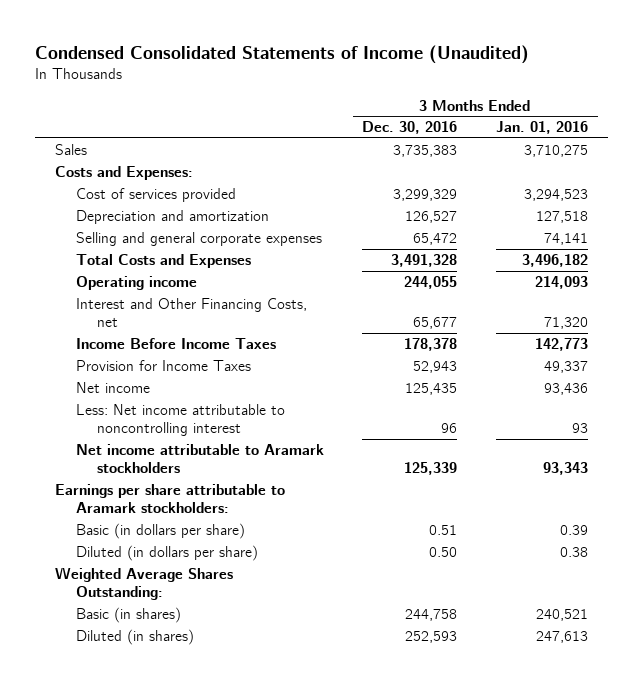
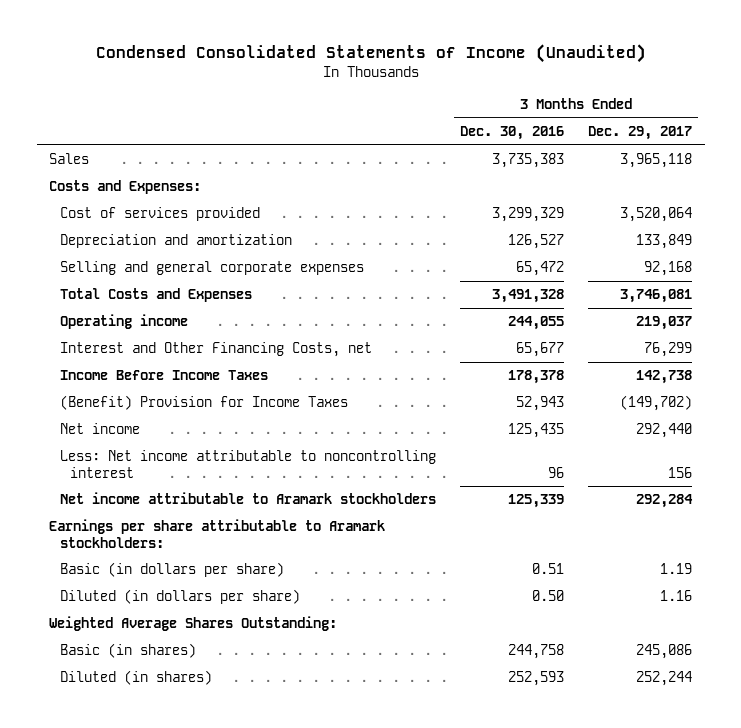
[496,121,589,135] Jan. 01, 2016 -> none
none -> [588,126,693,141] Dec. 29, 2017
[75,360,251,372] Provision for Income Taxes -> [59,395,348,411] (Benefit) Provision for Income Taxes

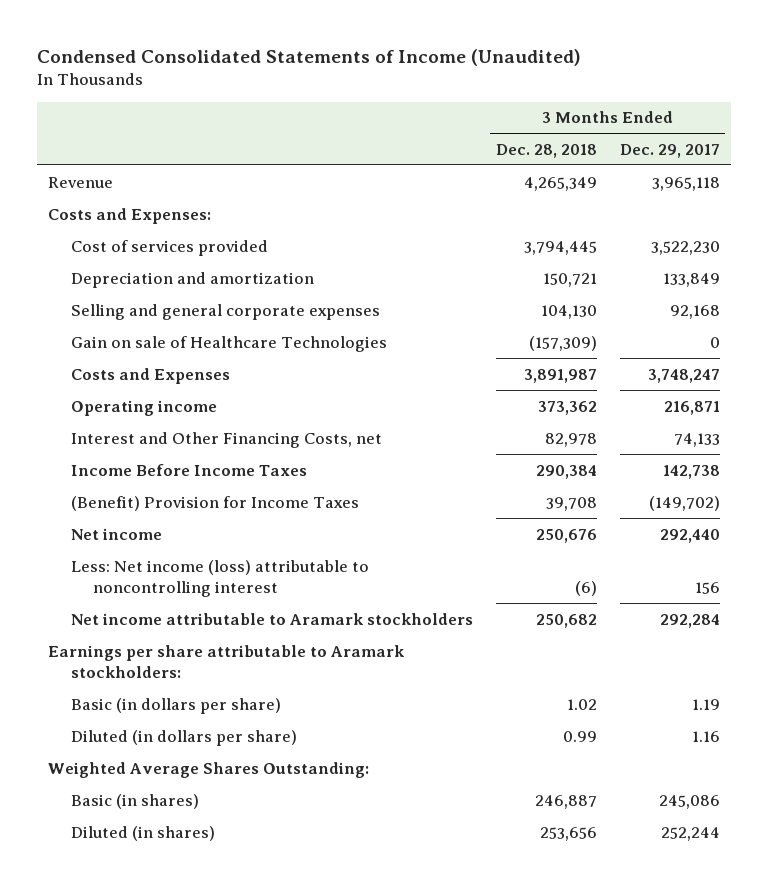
[459,126,564,141] Dec. 30, 2016 -> none
none -> [495,143,597,158] Dec. 28, 2018
[49,153,90,165] Sales -> [48,176,114,188] Revenue
[620,207,693,223] 3,520,064 -> [650,240,720,255] 3,522,230
none -> [70,335,387,352] Gain on sale of Healthcare Technologies
[59,288,252,303] Total Costs and Expenses -> [70,367,230,384] Costs and Expenses
[620,289,693,304] 3,746,081 -> [647,368,720,383] 3,748,247
[636,316,693,331] 219,037 -> [663,400,720,415] 216,871
[644,342,693,358] 76,299 -> [673,432,720,447] 74,133
[59,450,436,478] Less: Net income attributable to noncontrolling interest -> [70,559,369,597] Less: Net income (loss) attributable to noncontrolling interest

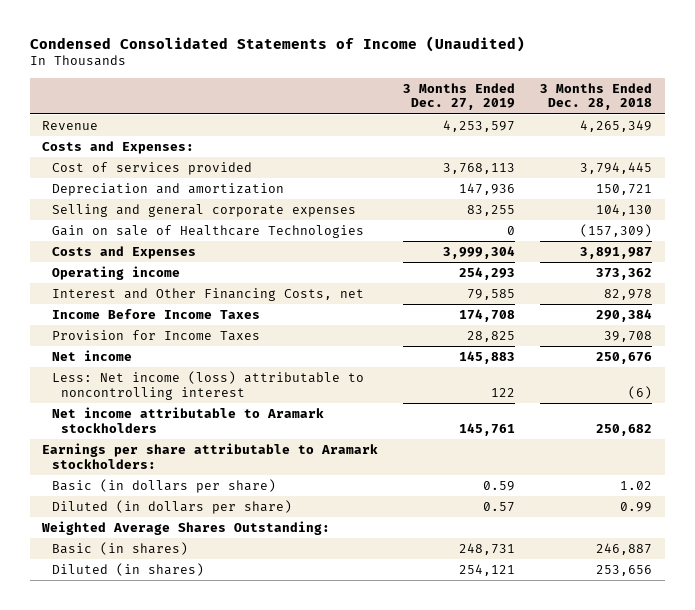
[619,143,720,158] Dec. 29, 2017 -> none
none -> [403,82,516,111] 3 Months Ended Dec. 27, 2019
[70,495,359,511] (Benefit) Provision for Income Taxes -> [51,329,260,341] Provision for Income Taxes

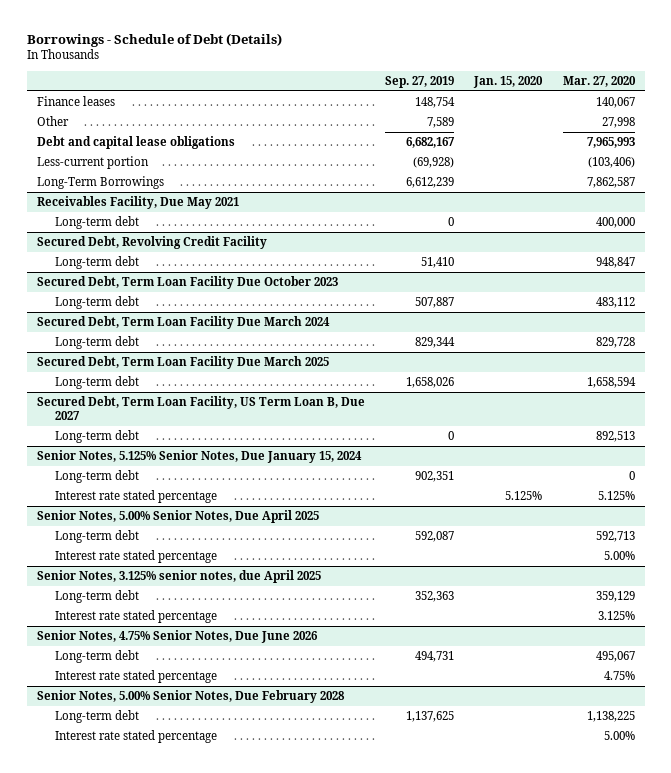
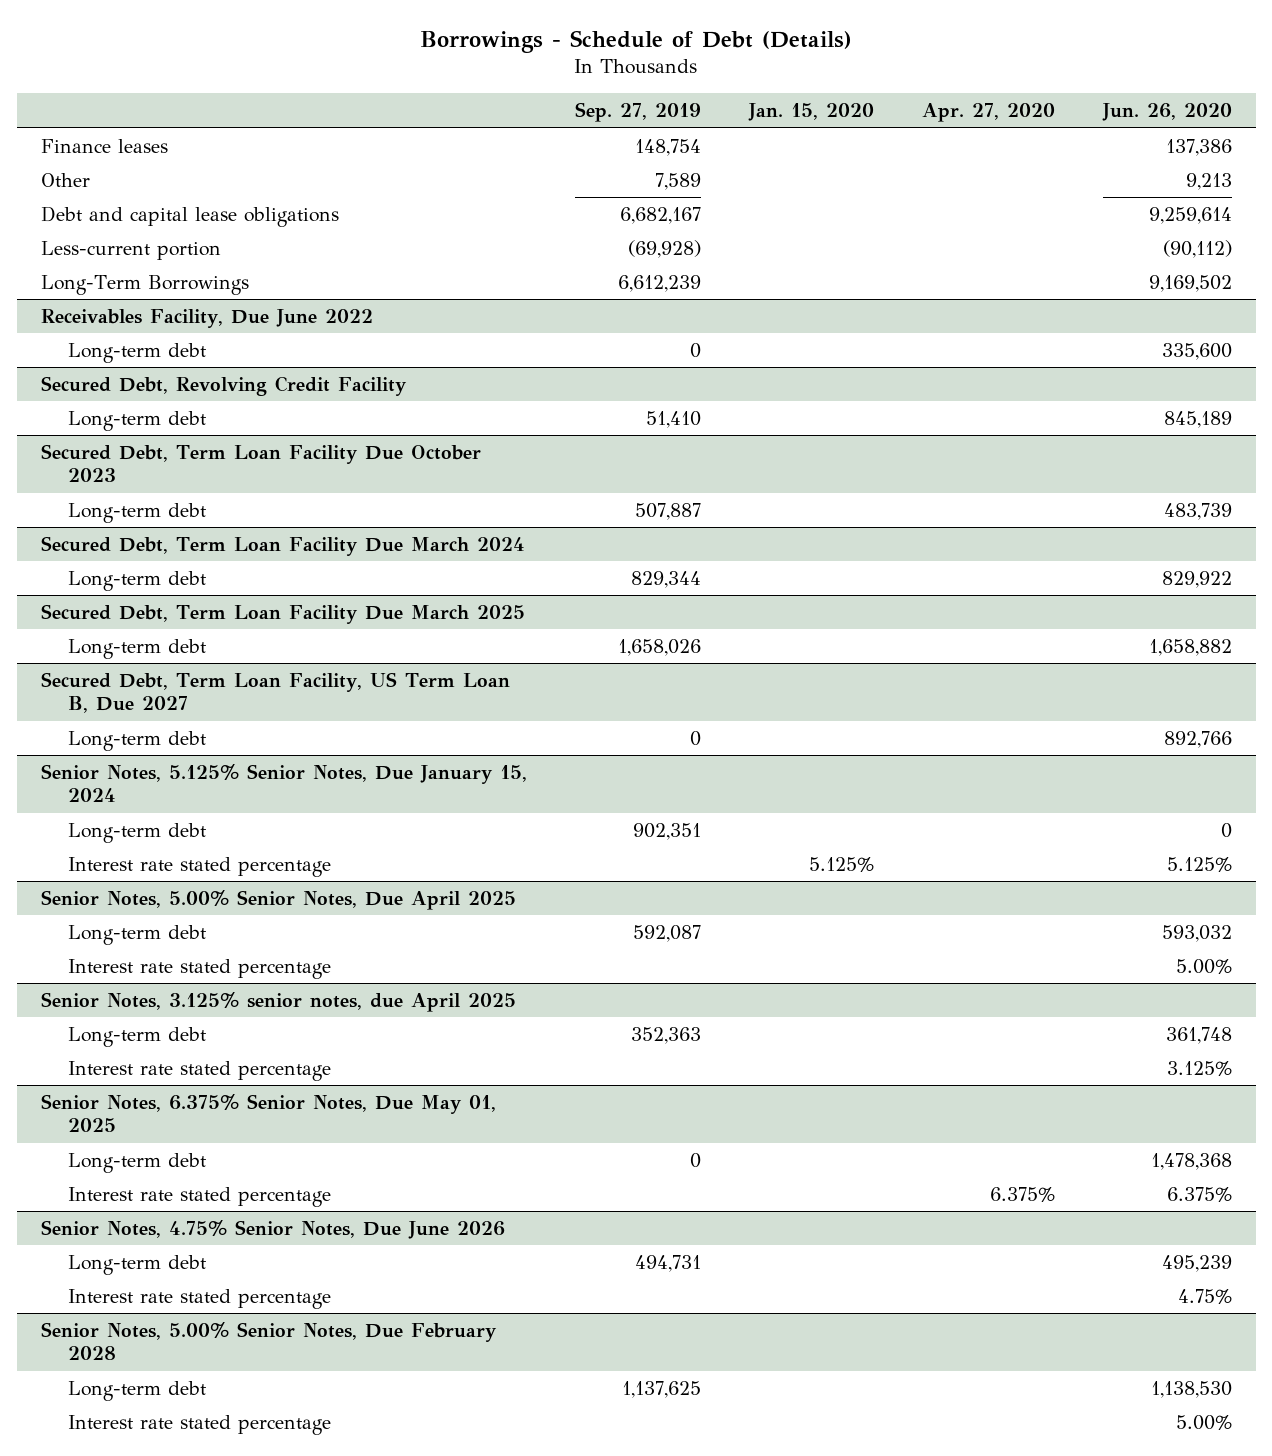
[562,75,636,87] Mar. 27, 2020 -> none
none -> [921,103,1055,123] Apr. 27, 2020
none -> [1101,103,1232,122] Jun. 26, 2020
[36,196,239,210] Receivables Facility, Due May 2021 -> none
none -> [40,308,373,328] Receivables Facility, Due June 2022
none -> [40,1092,496,1133] Senior Notes, 6.375% Senior Notes, Due May 01, 2025
none -> [67,1152,206,1173] Long-term debt
none -> [67,1186,331,1207] Interest rate stated percentage

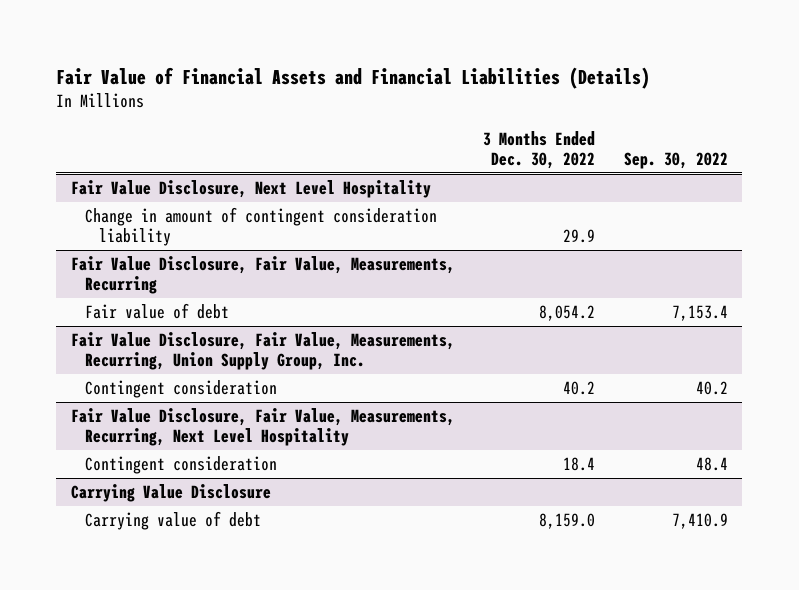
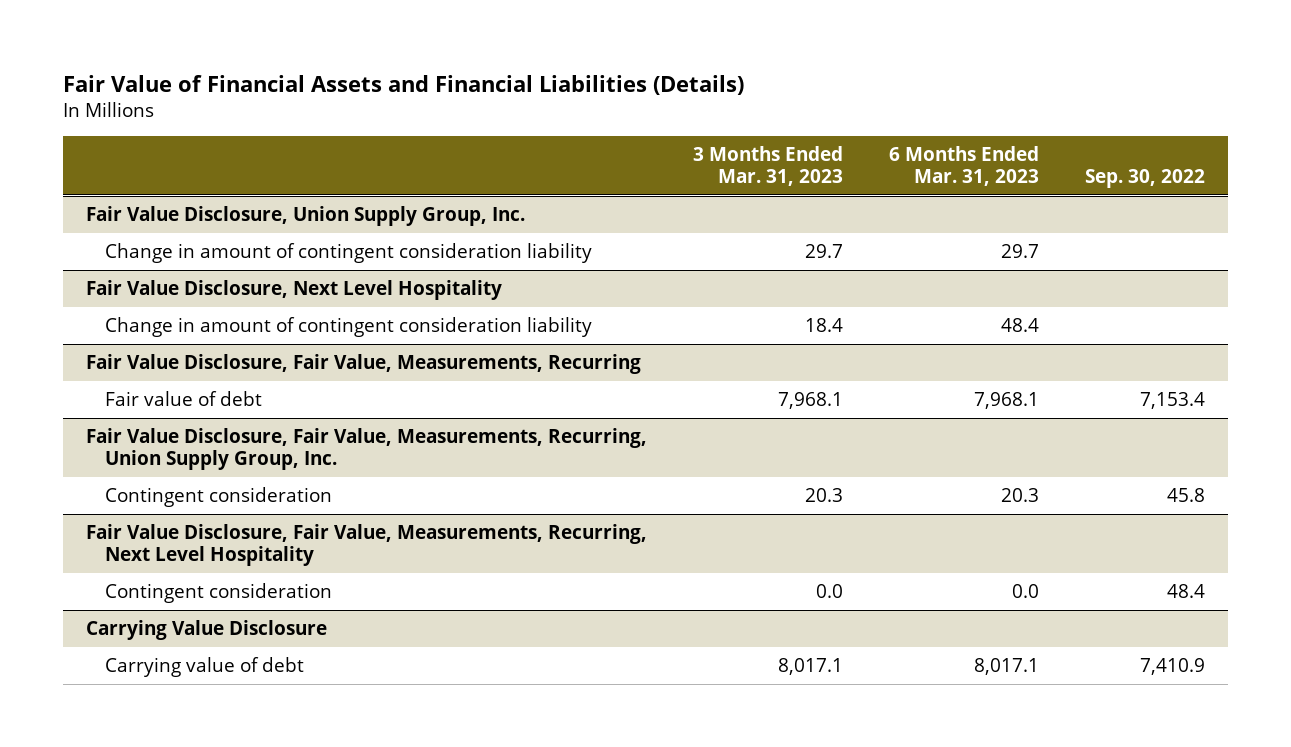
[483,130,596,170] 3 Months Ended Dec. 30, 2022 -> none
none -> [693,145,844,186] 3 Months Ended Mar. 31, 2023
none -> [888,145,1039,186] 6 Months Ended Mar. 31, 2023
none -> [86,205,526,226] Fair Value Disclosure, Union Supply Group, Inc.
none -> [104,242,592,263] Change in amount of contingent consideration liability
[695,380,728,395] 40.2 -> [1166,487,1205,502] 45.8

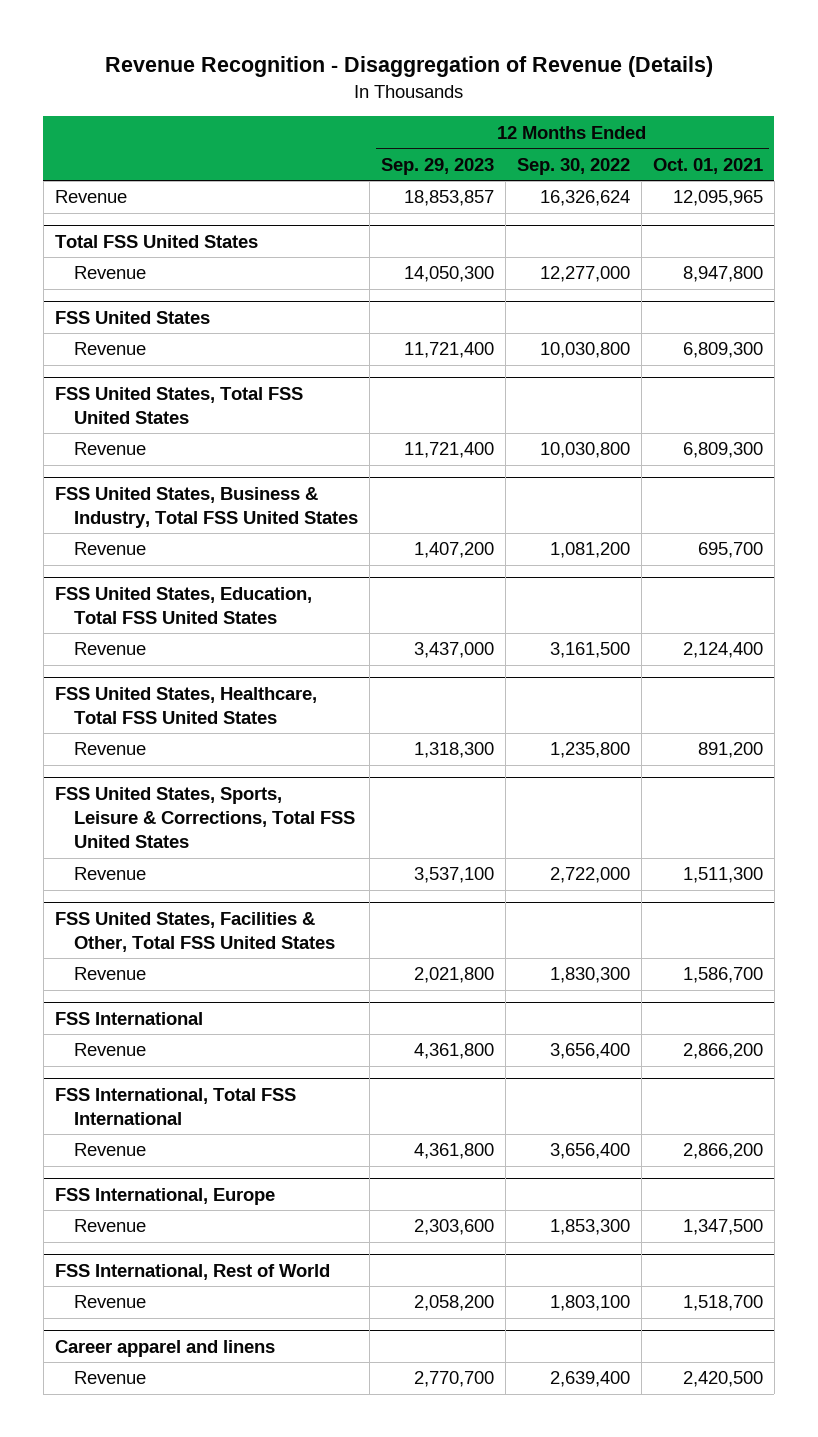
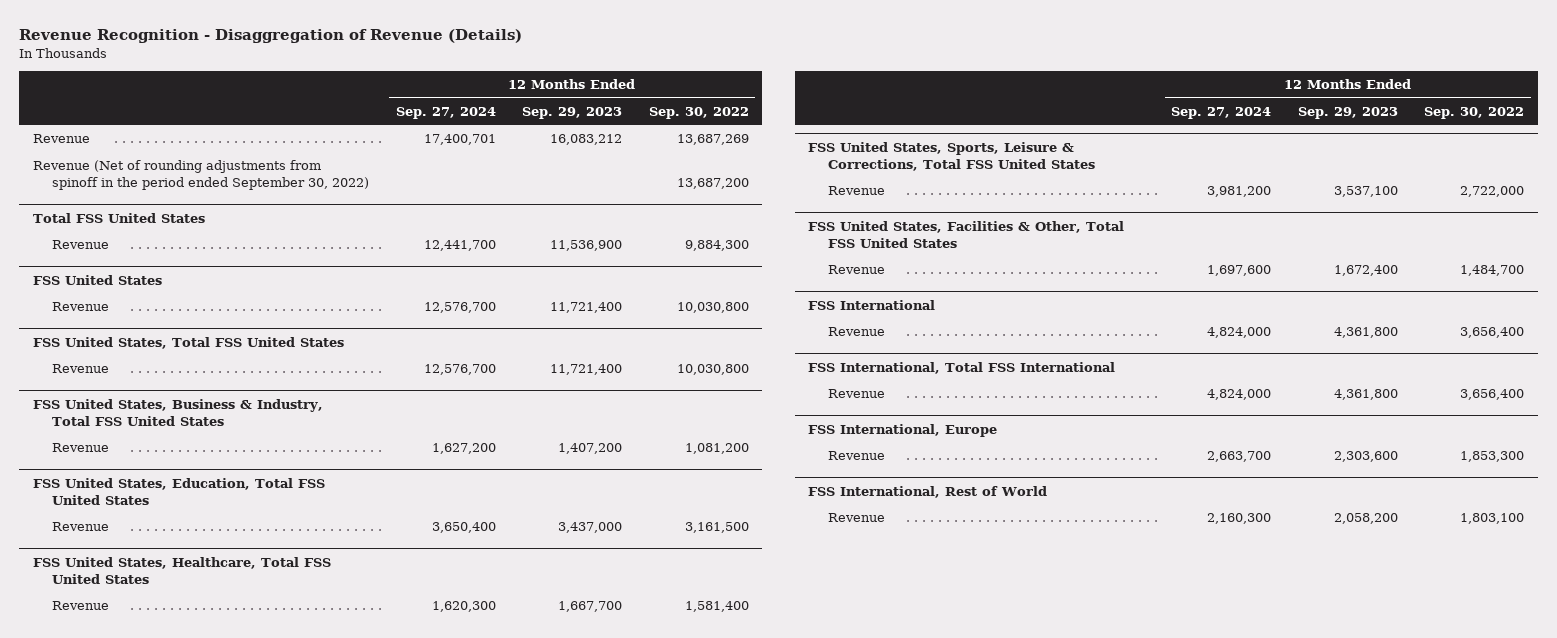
[653,157,764,174] Oct. 01, 2021 -> none
none -> [395,106,496,119] Sep. 27, 2024
[404,190,495,207] 18,853,857 -> [550,134,623,146] 16,083,212
[540,190,631,207] 16,326,624 -> [676,134,749,146] 13,687,269
none -> [32,160,370,191] Revenue (Net of rounding adjustments from spinoff in the period ended September 30, 2022)
[404,266,495,283] 14,050,300 -> [550,240,623,252] 11,536,900
[540,266,631,283] 12,277,000 -> [684,240,749,252] 9,884,300
[414,742,495,759] 1,318,300 -> [558,601,623,613] 1,667,700
[550,742,631,759] 1,235,800 -> [684,601,749,613] 1,581,400
[414,967,495,984] 2,021,800 -> [1333,265,1398,277] 1,672,400
[550,967,631,984] 1,830,300 -> [1460,265,1525,277] 1,484,700
[54,1339,275,1357] Career apparel and linens -> none
[74,1371,147,1385] Revenue -> none

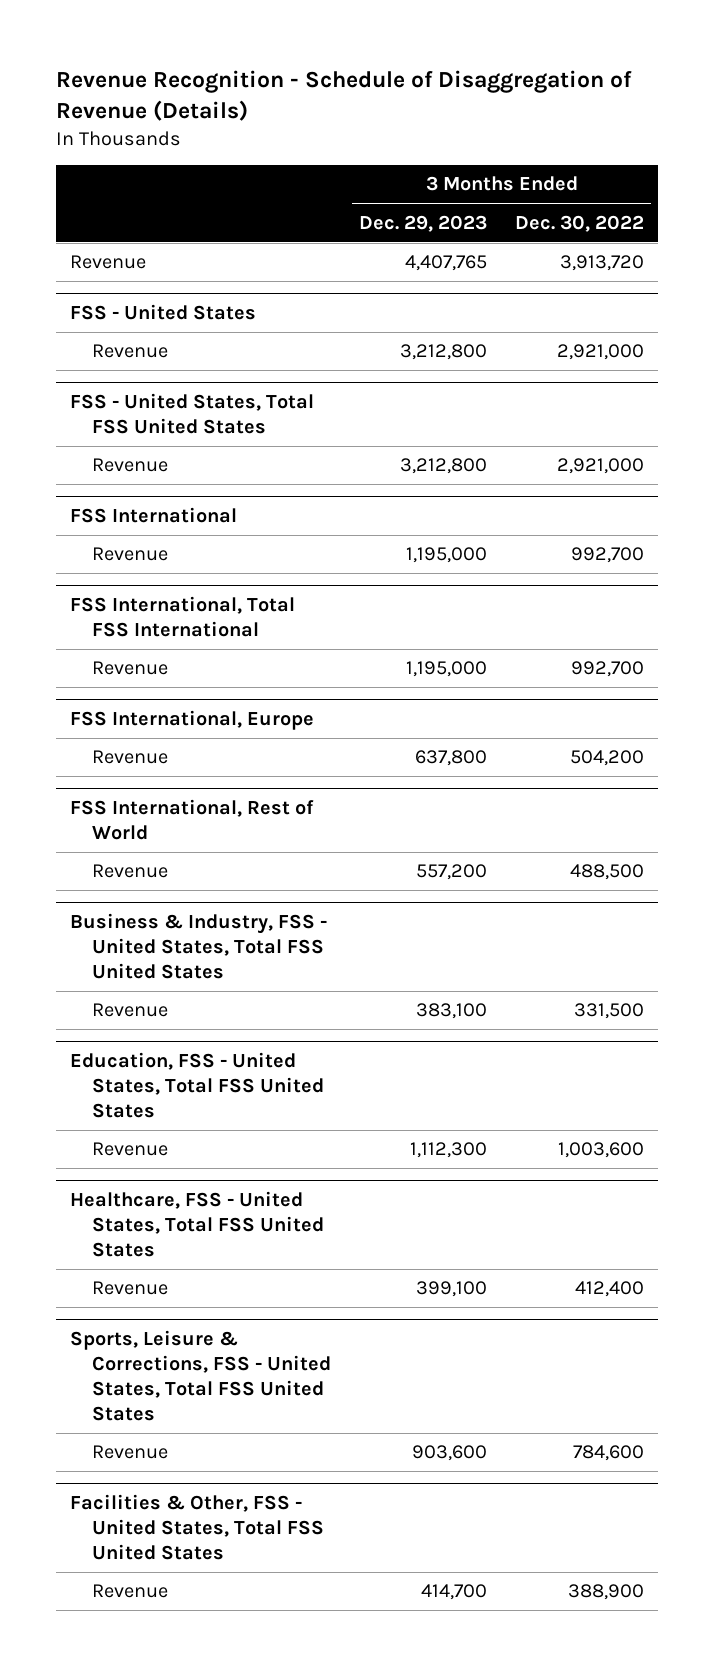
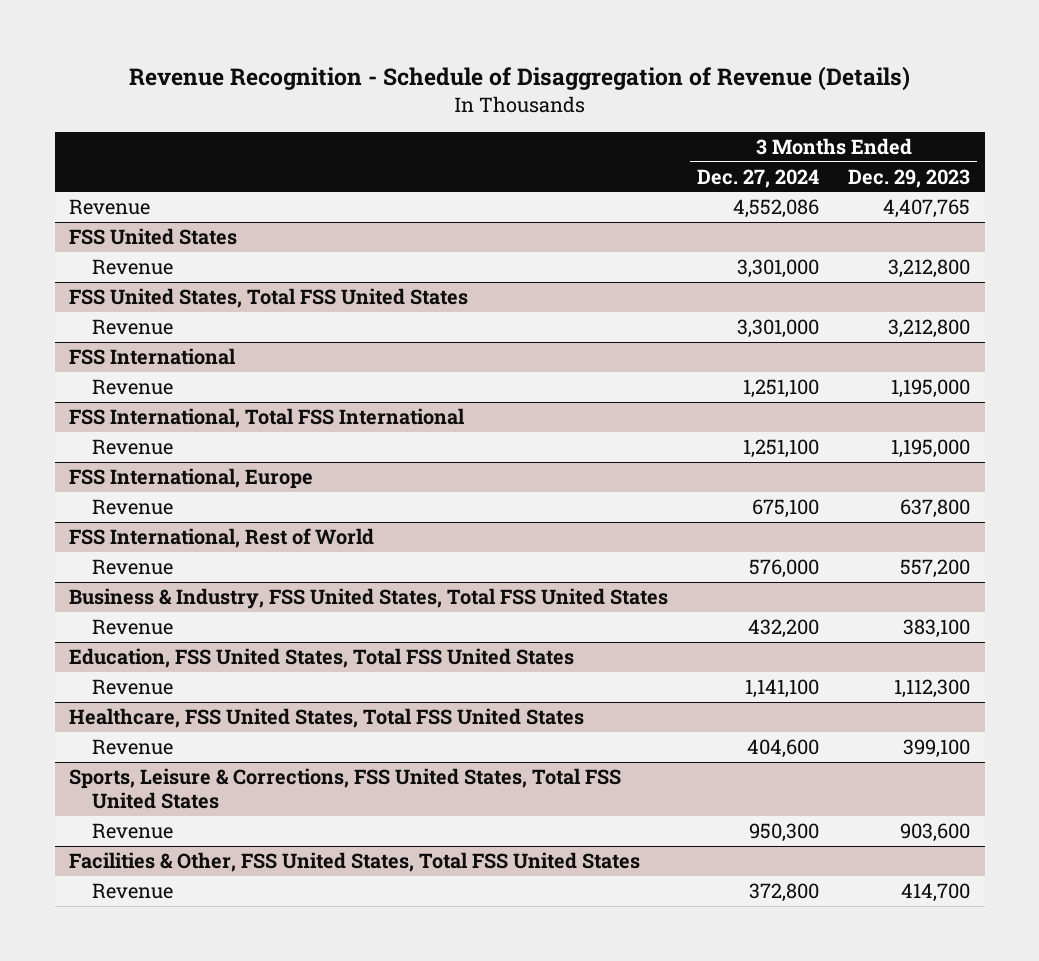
[515,214,645,232] Dec. 30, 2022 -> none
none -> [697,168,820,188] Dec. 27, 2024
[70,303,257,320] FSS - United States -> [69,228,238,246] FSS United States
[70,392,315,435] FSS - United States, Total FSS United States -> [69,288,469,309] FSS United States, Total FSS United States
[70,912,328,980] Business & Industry, FSS - United States, Total FSS United States -> [69,588,669,610] Business & Industry, FSS United States, Total FSS United States
[70,1051,325,1119] Education, FSS - United States, Total FSS United States -> [69,648,575,669] Education, FSS United States, Total FSS United States
[70,1190,325,1258] Healthcare, FSS - United States, Total FSS United States -> [69,708,585,729] Healthcare, FSS United States, Total FSS United States
[70,1329,332,1422] Sports, Leisure & Corrections, FSS - United States, Total FSS United States -> [69,768,622,810] Sports, Leisure & Corrections, FSS United States, Total FSS United States
[70,1493,325,1561] Facilities & Other, FSS - United States, Total FSS United States -> [69,852,641,873] Facilities & Other, FSS United States, Total FSS United States

